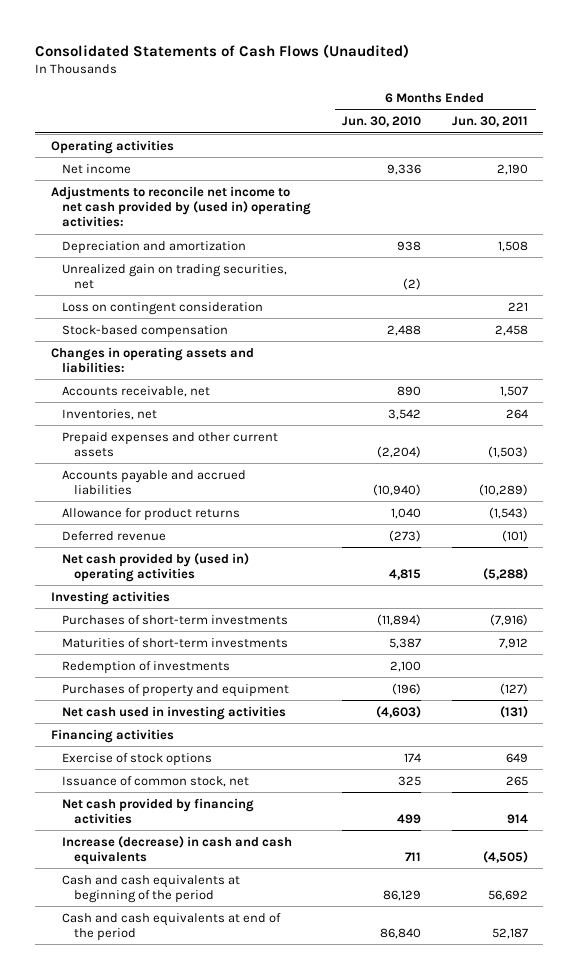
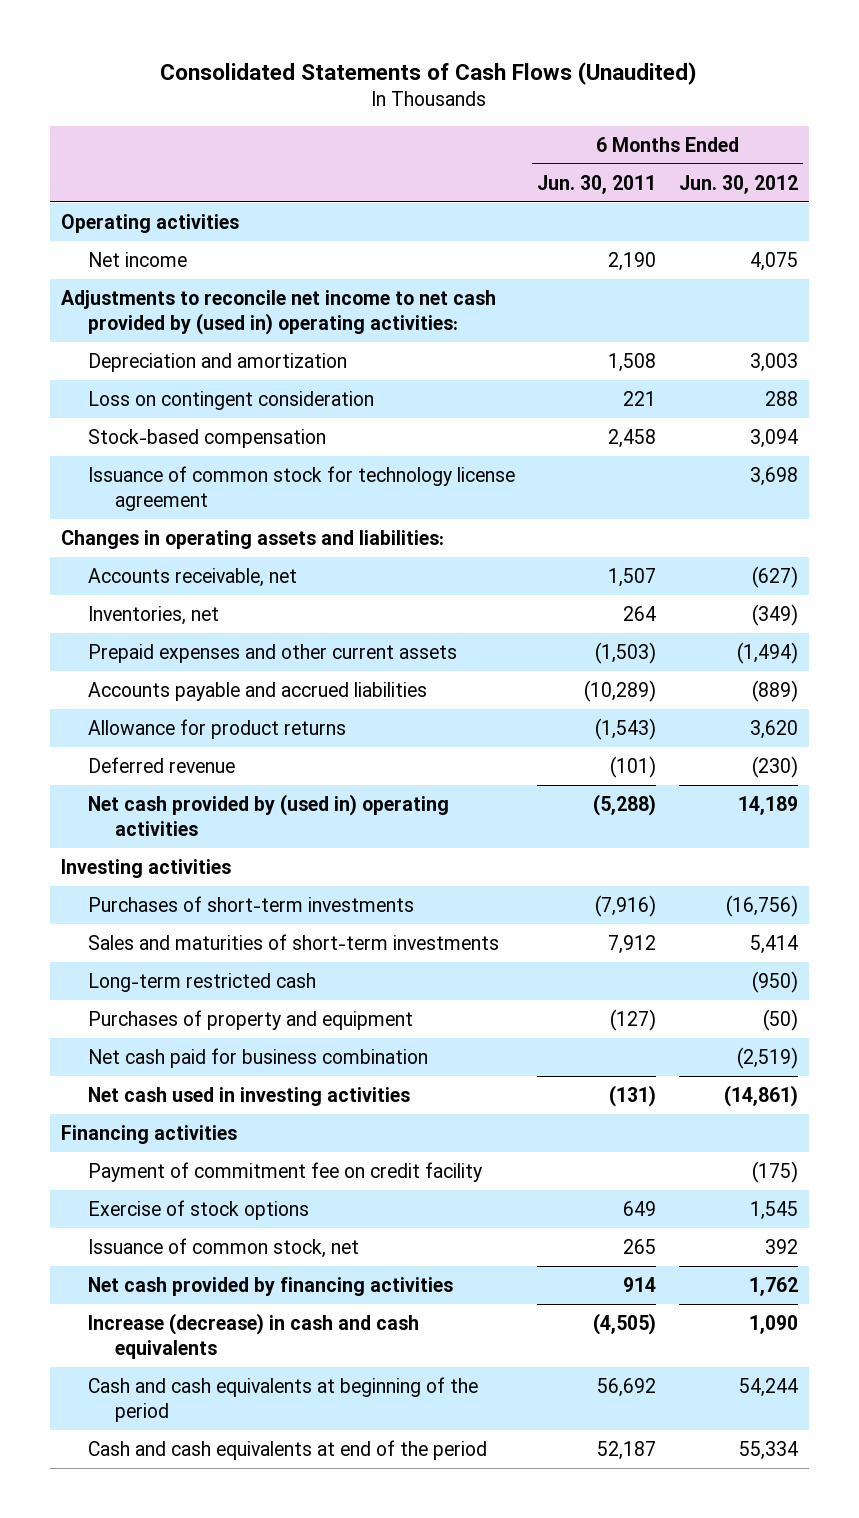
[342,116,422,128] Jun. 30, 2010 -> none
none -> [678,174,798,194] Jun. 30, 2012
[62,263,288,290] Unrealized gain on trading securities, net -> none
none -> [88,465,516,512] Issuance of common stock for technology license agreement
[62,660,231,674] Redemption of investments -> none
[62,637,289,648] Maturities of short-term investments -> [88,933,500,950] Sales and maturities of short-term investments
none -> [88,972,317,992] Long-term restricted cash
none -> [88,1047,429,1068] Net cash paid for business combination
none -> [88,1161,483,1182] Payment of commitment fee on credit facility

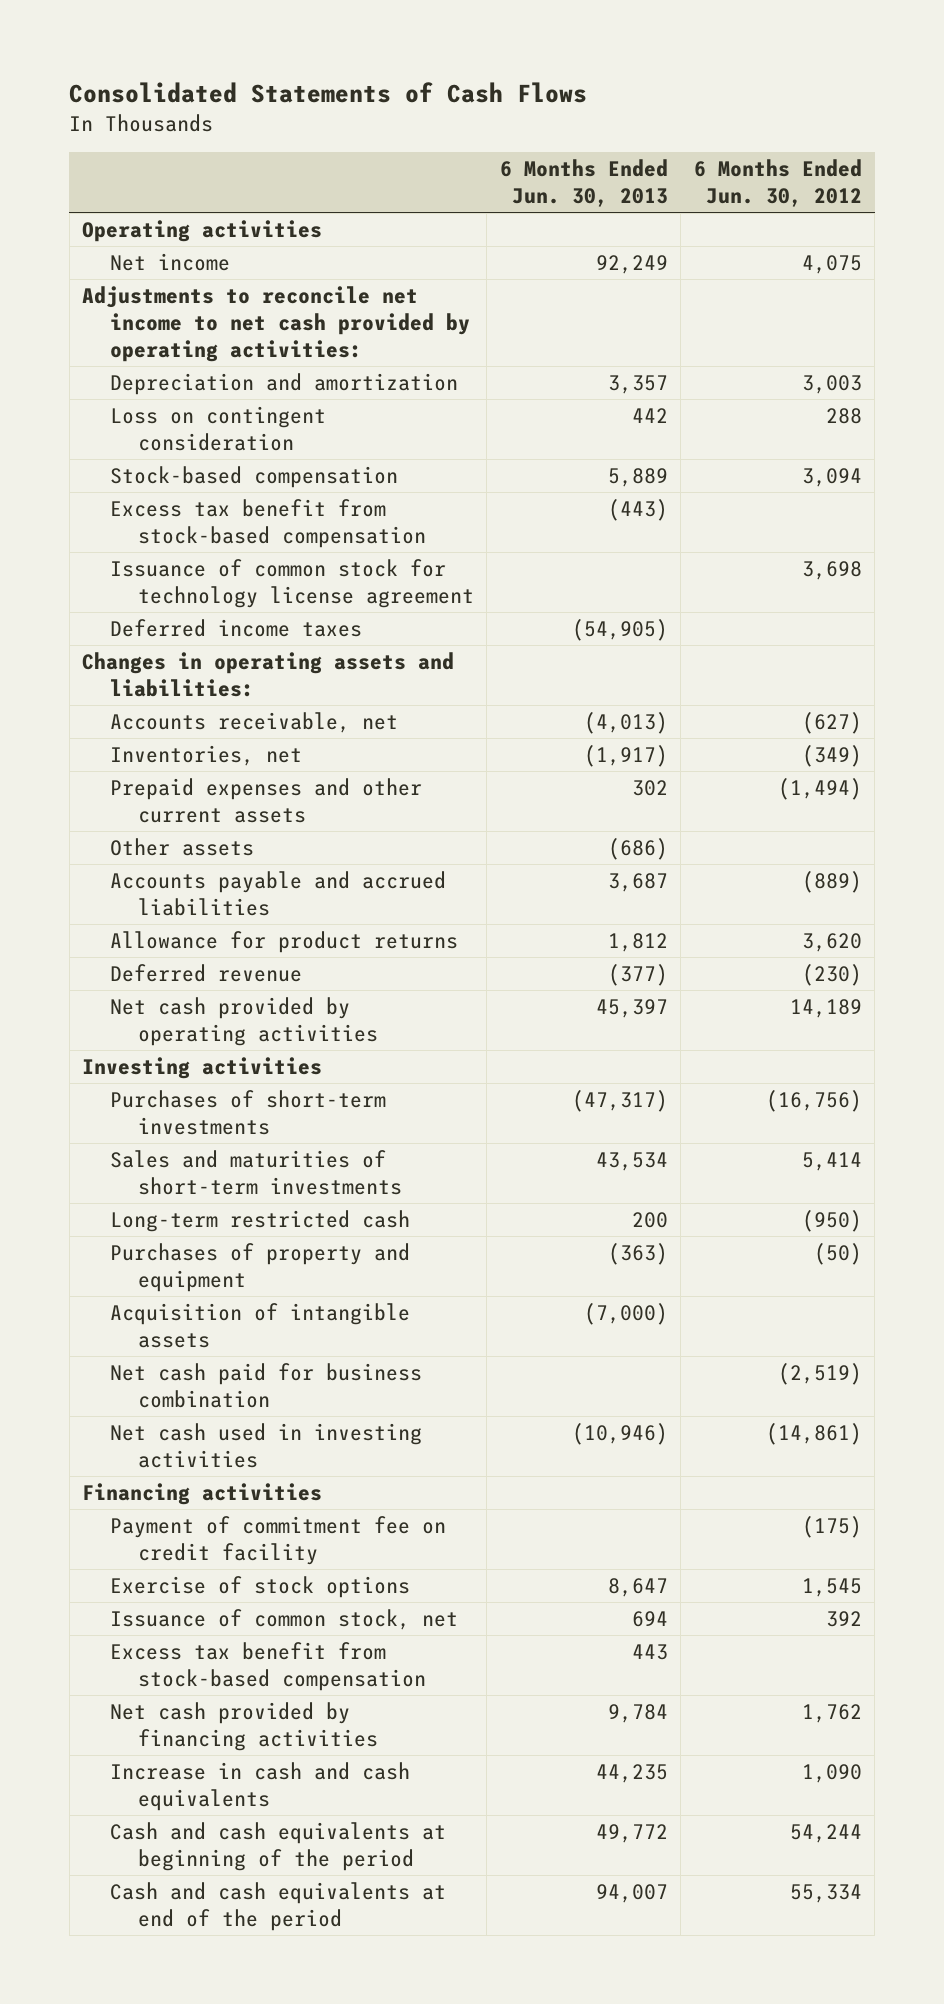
[160,61,698,85] Consolidated Statements of Cash Flows (Unaudited) -> [69,82,588,104] Consolidated Statements of Cash Flows
[537,174,657,194] Jun. 30, 2011 -> none
none -> [499,159,668,207] 6 Months Ended Jun. 30, 2013
[60,289,496,336] Adjustments to reconcile net income to net cash provided by (used in) operating activities: -> [82,286,470,362] Adjustments to reconcile net income to net cash provided by operating activities:
none -> [109,499,426,548] Excess tax benefit from stock-based compensation
none -> [109,619,362,638] Deferred income taxes
none -> [109,838,254,857] Other assets
[88,793,450,837] Net cash provided by (used in) operating activities -> [109,997,378,1046] Net cash provided by operating activities
none -> [109,1303,410,1348] Acquisition of intangible assets
none -> [109,1642,426,1691] Excess tax benefit from stock-based compensation
[88,1312,420,1360] Increase (decrease) in cash and cash equivalents -> [109,1762,410,1811] Increase in cash and cash equivalents

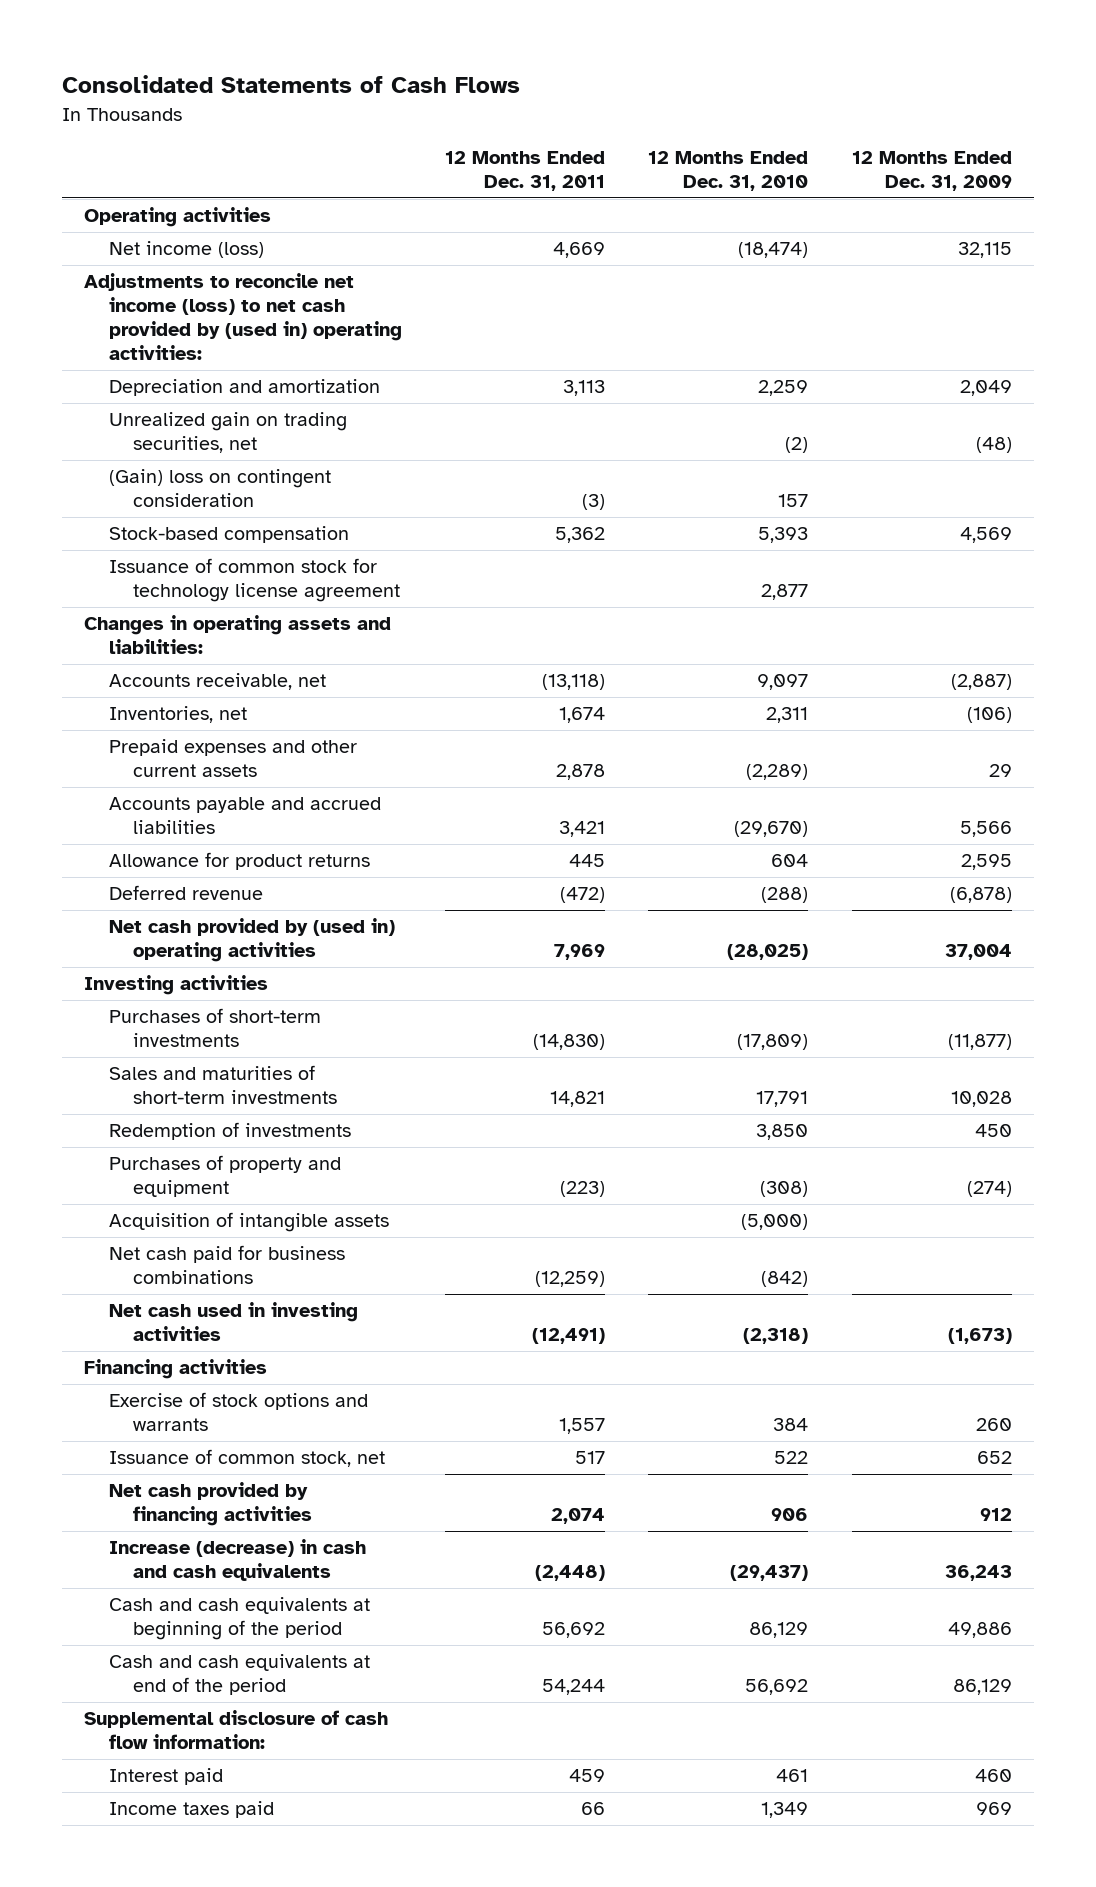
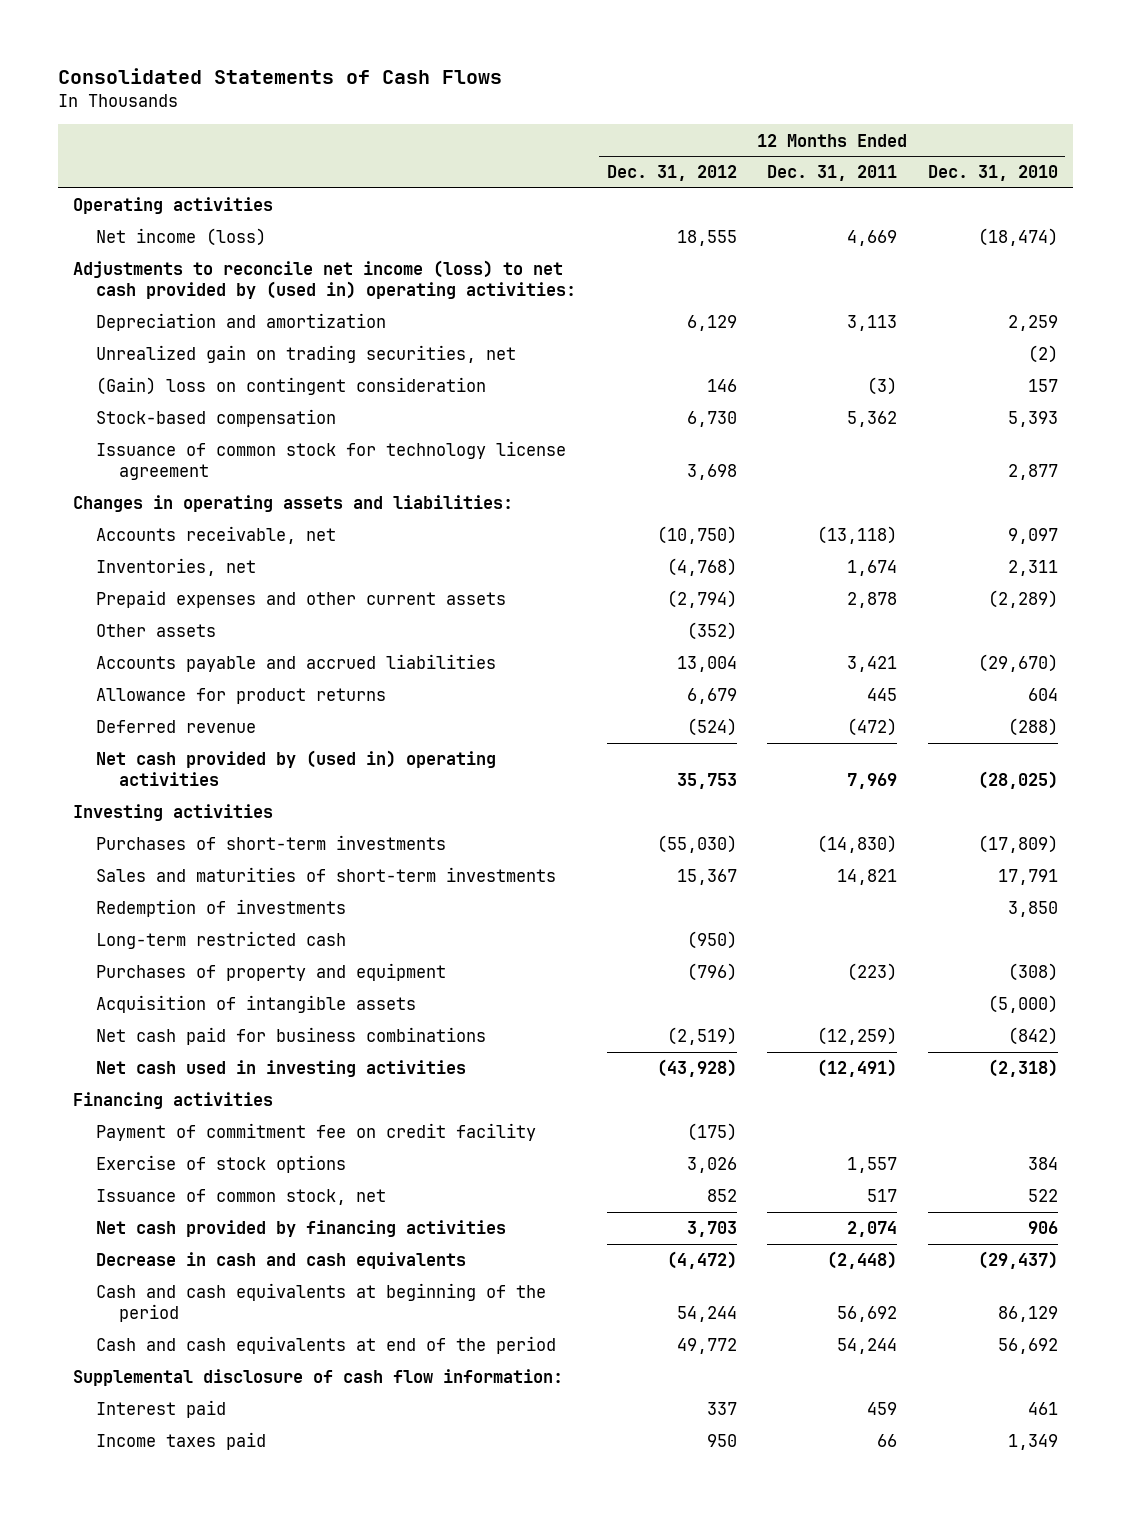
[851,151,1012,192] 12 Months Ended Dec. 31, 2009 -> none
none -> [606,165,737,182] Dec. 31, 2012
none -> [96,624,217,638] Other assets
none -> [96,931,347,950] Long-term restricted cash
none -> [96,1123,537,1142] Payment of commitment fee on credit facility
[108,1392,368,1432] Exercise of stock options and warrants -> [96,1155,347,1174] Exercise of stock options
[108,1539,366,1582] Increase (decrease) in cash and cash equivalents -> [96,1252,467,1270] Decrease in cash and cash equivalents

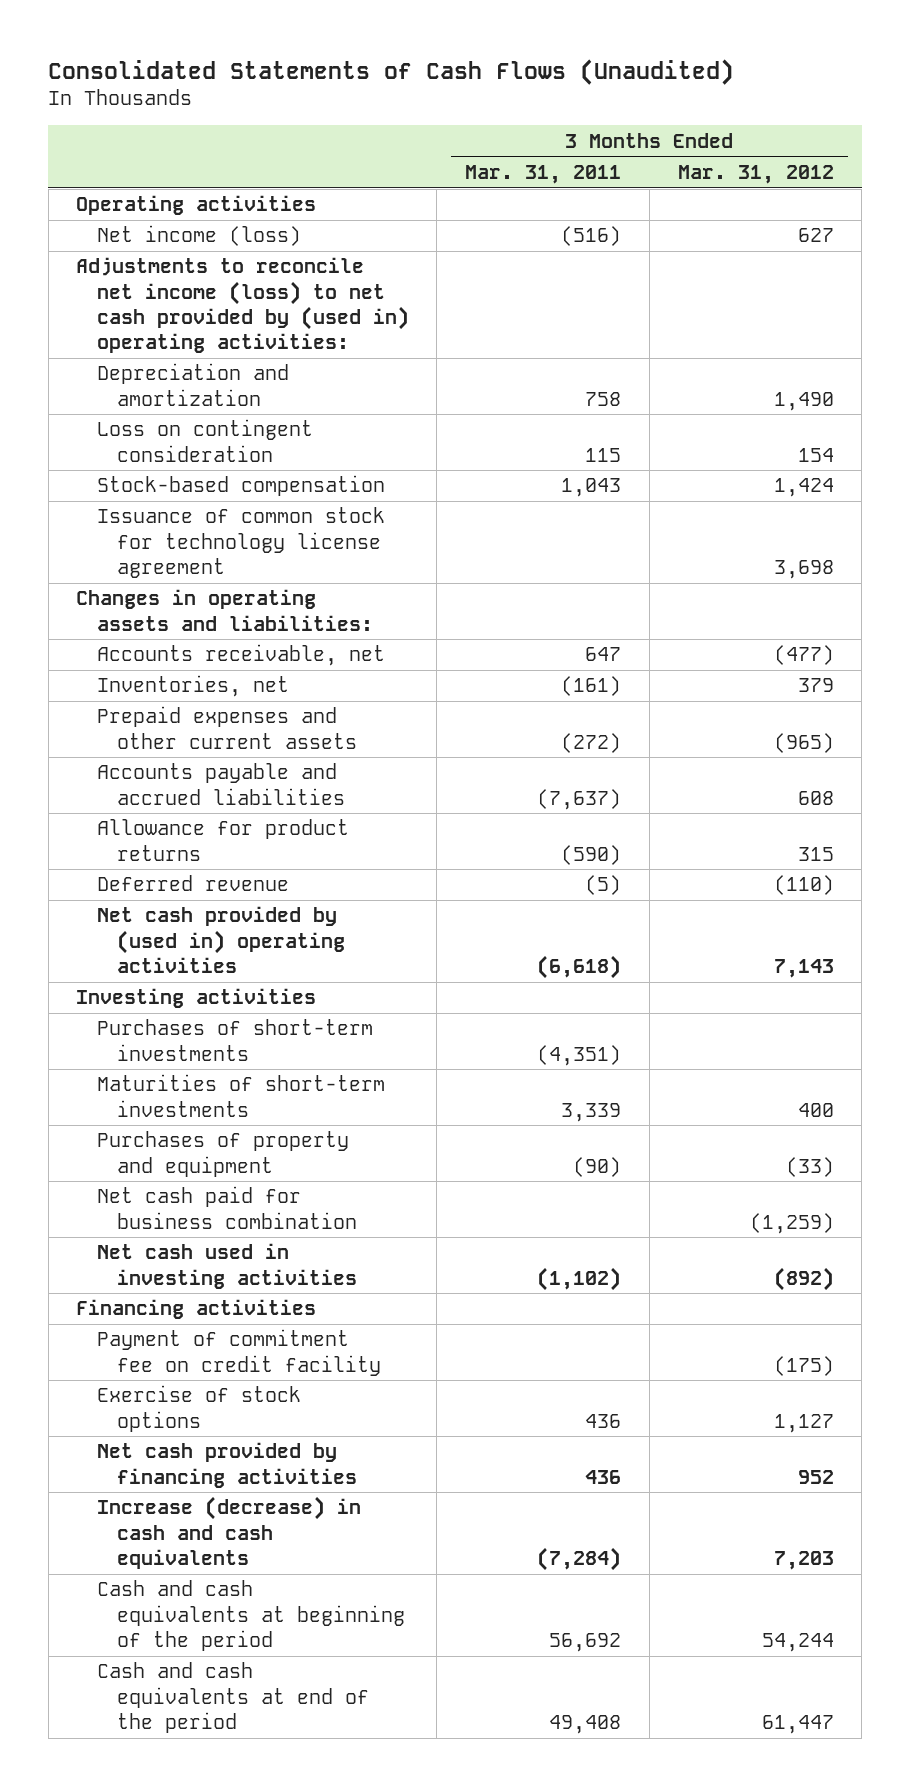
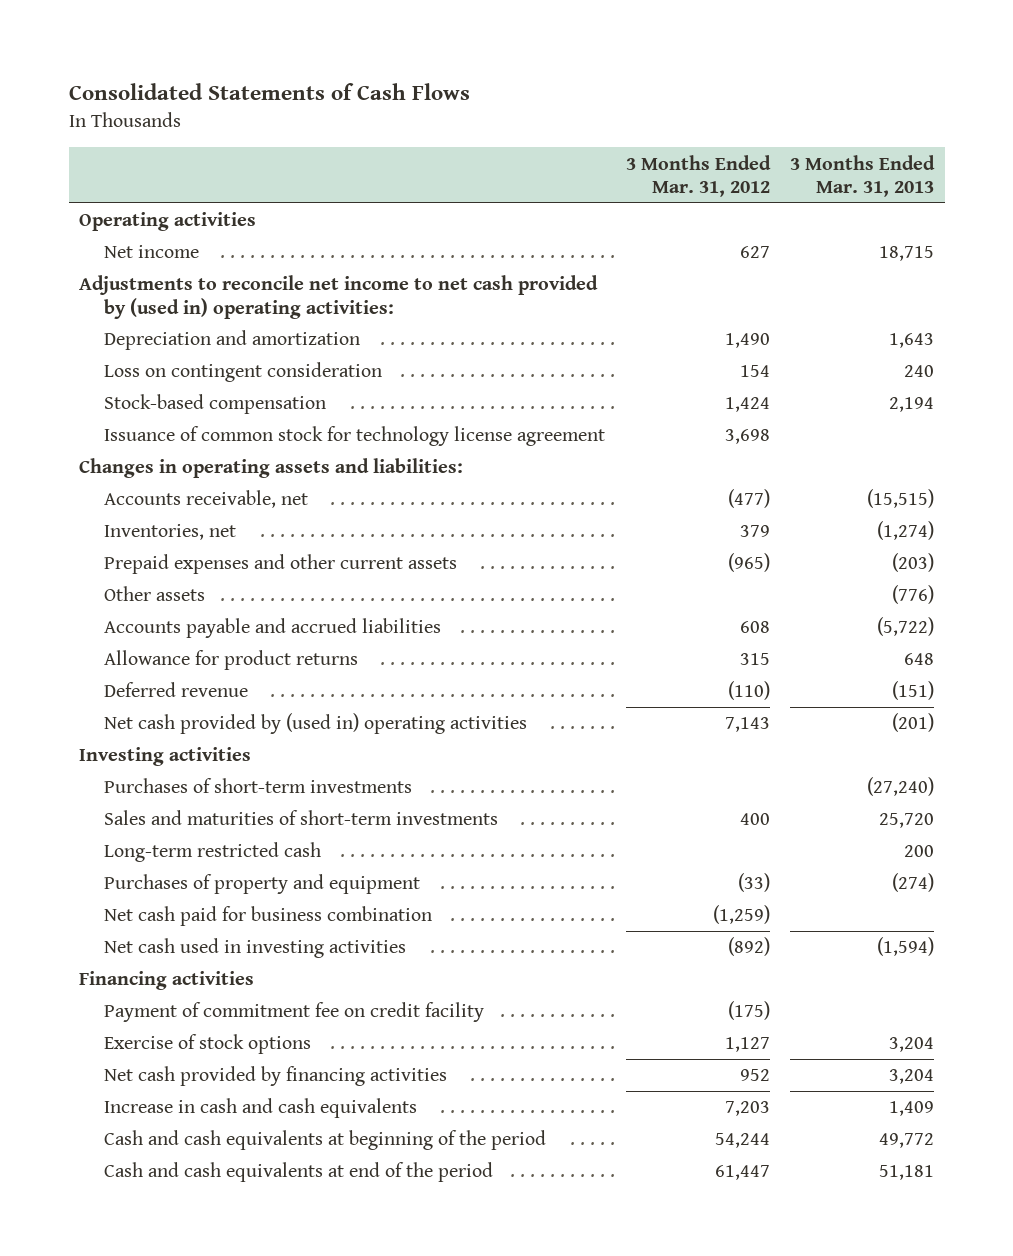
[48,58,735,85] Consolidated Statements of Cash Flows (Unaudited) -> [68,82,470,100] Consolidated Statements of Cash Flows
[465,164,622,184] Mar. 31, 2011 -> none
none -> [790,154,936,197] 3 Months Ended Mar. 31, 2013
[96,225,301,247] Net income (loss) -> [103,245,199,259] Net income
[76,257,409,354] Adjustments to reconcile net income (loss) to net cash provided by (used in) operating activities: -> [78,275,598,319] Adjustments to reconcile net income to net cash provided by (used in) operating activities:
none -> [103,586,205,602] Other assets
[96,1074,385,1117] Maturities of short-term investments -> [103,810,498,826] Sales and maturities of short-term investments
none -> [103,842,321,863] Long-term restricted cash
[96,1496,361,1569] Increase (decrease) in cash and cash equivalents -> [103,1098,417,1119] Increase in cash and cash equivalents

